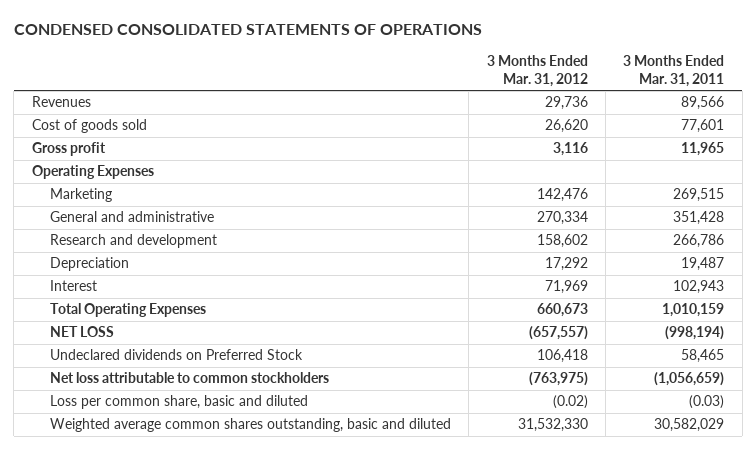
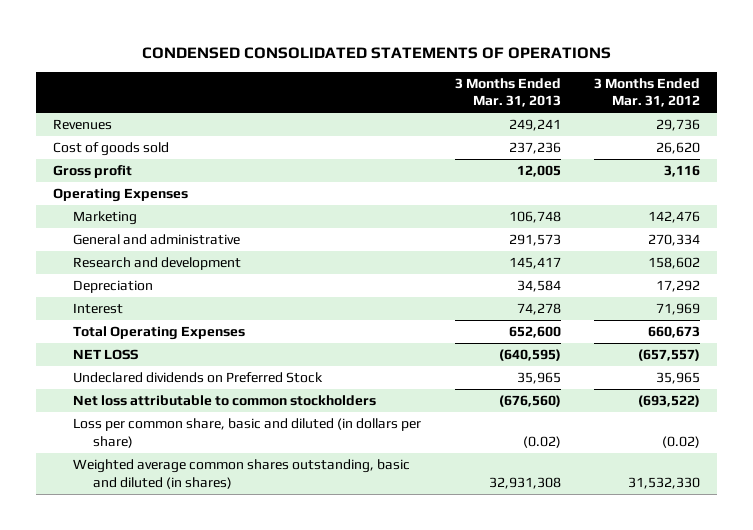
[623,54,725,87] 3 Months Ended Mar. 31, 2011 -> none
none -> [454,77,561,108] 3 Months Ended Mar. 31, 2013
[536,349,588,364] 106,418 -> [656,372,701,385] 35,965
[528,372,588,387] (763,975) -> [638,395,701,408] (693,522)
[49,395,308,410] Loss per common share, basic and diluted -> [73,418,422,448] Loss per common share, basic and diluted (in dollars per share)
[49,418,451,433] Weighted average common shares outstanding, basic and diluted -> [73,459,411,489] Weighted average common shares outstanding, basic and diluted (in shares)

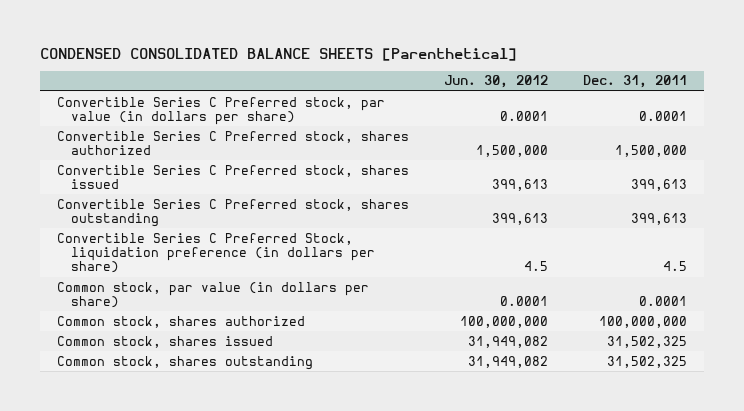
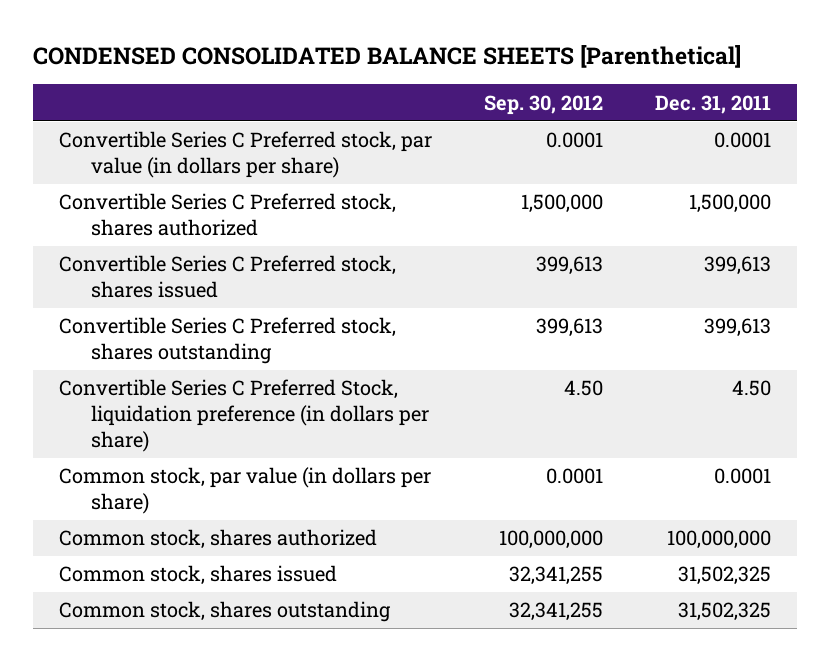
[443,75,548,89] Jun. 30, 2012 -> none
none -> [484,94,604,115] Sep. 30, 2012
[662,261,687,272] 4.5 -> [731,380,771,397] 4.50

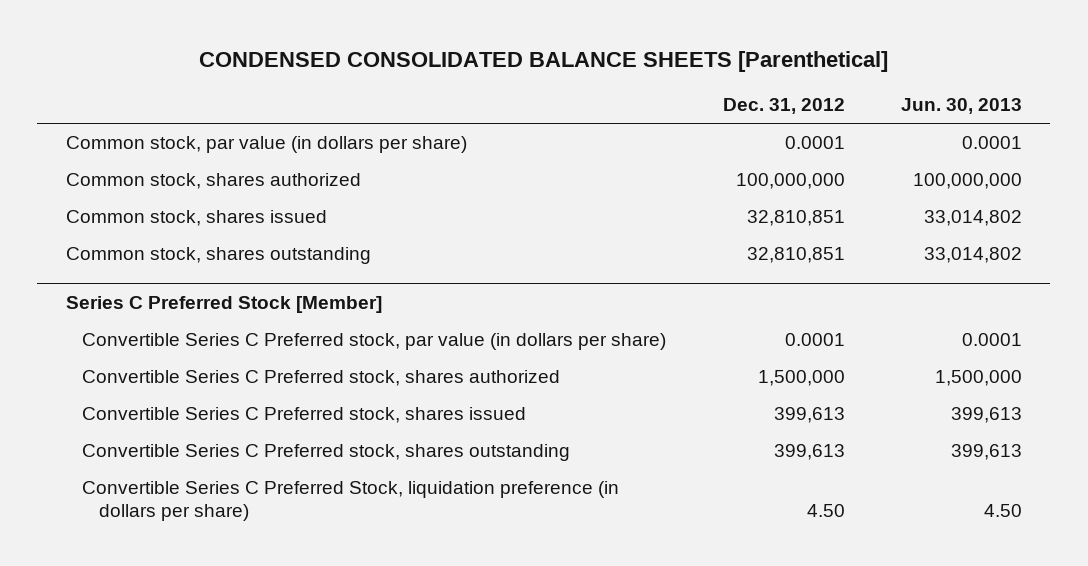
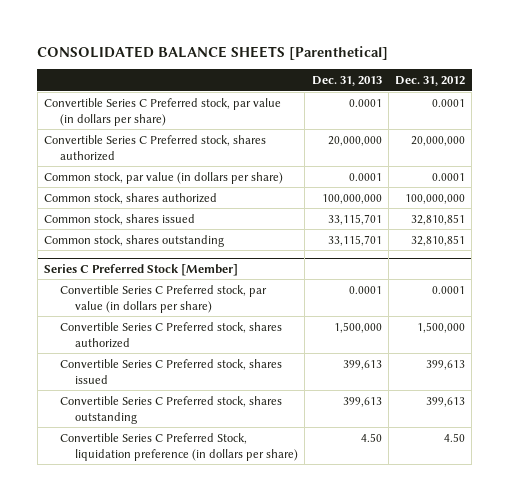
[198,50,888,72] CONDENSED CONSOLIDATED BALANCE SHEETS [Parenthetical] -> [37,45,389,60] CONSOLIDATED BALANCE SHEETS [Parenthetical]
[900,98,1022,115] Jun. 30, 2013 -> none
none -> [311,76,382,87] Dec. 31, 2013
none -> [44,97,282,126] Convertible Series C Preferred stock, par value (in dollars per share)
none -> [44,134,267,161] Convertible Series C Preferred stock, shares authorized

